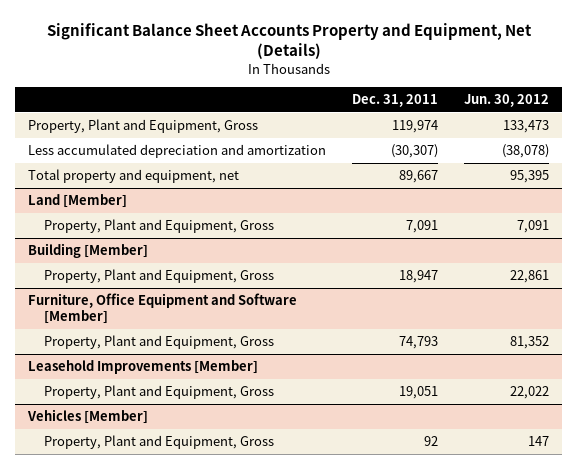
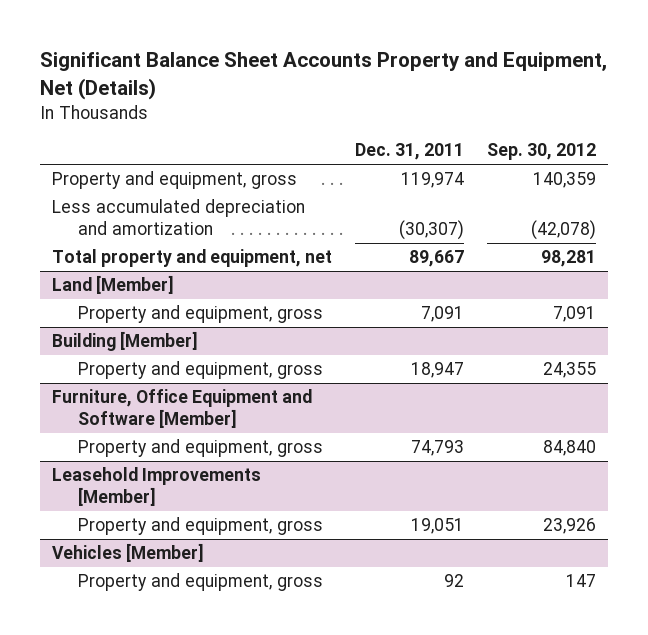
[464,94,550,108] Jun. 30, 2012 -> none
none -> [487,143,597,161] Sep. 30, 2012
[28,119,259,134] Property, Plant and Equipment, Gross -> [51,171,297,190] Property and equipment, gross
[43,219,274,234] Property, Plant and Equipment, Gross -> [78,305,324,324] Property and equipment, gross
[43,269,274,284] Property, Plant and Equipment, Gross -> [78,361,324,380] Property and equipment, gross
[43,335,274,350] Property, Plant and Equipment, Gross -> [78,439,324,458] Property and equipment, gross
[43,385,274,400] Property, Plant and Equipment, Gross -> [78,517,324,536] Property and equipment, gross
[43,435,274,450] Property, Plant and Equipment, Gross -> [78,573,324,592] Property and equipment, gross

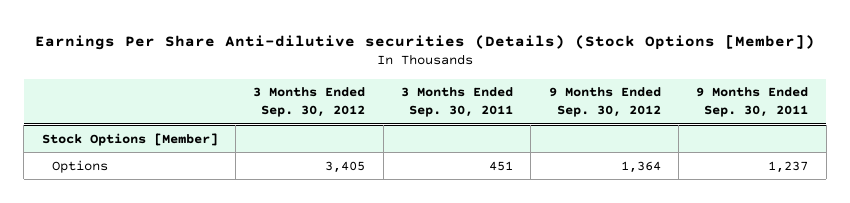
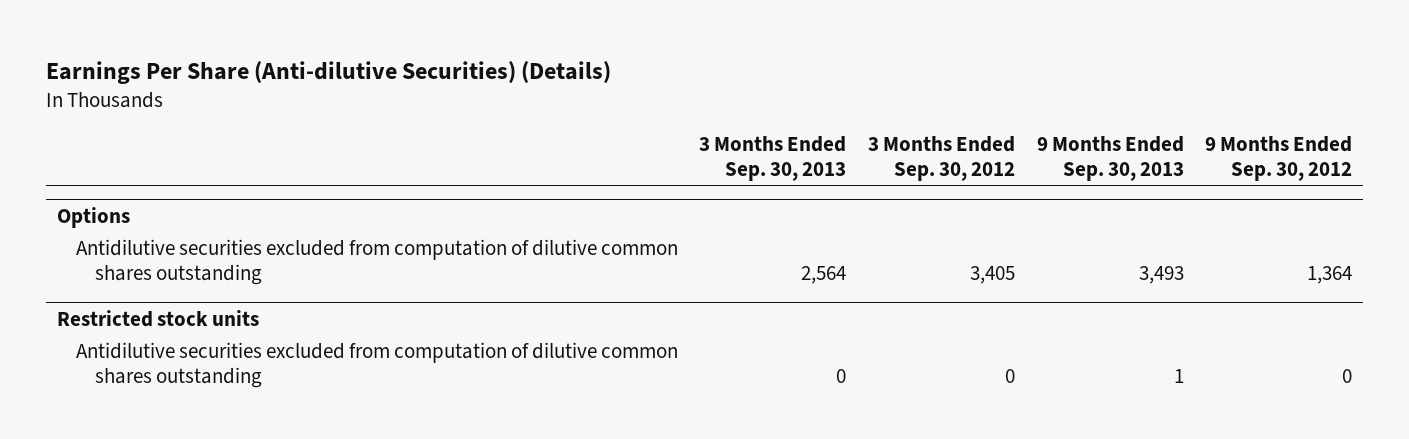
[35,34,816,50] Earnings Per Share Anti-dilutive securities (Details) (Stock Options [Member]) -> [46,60,612,84] Earnings Per Share (Anti-dilutive Securities) (Details)
[401,87,514,118] 3 Months Ended Sep. 30, 2011 -> none
[696,87,809,118] 9 Months Ended Sep. 30, 2011 -> none
none -> [699,136,847,182] 3 Months Ended Sep. 30, 2013
none -> [1036,136,1184,182] 9 Months Ended Sep. 30, 2013
[41,132,218,146] Stock Options [Member] -> none
none -> [56,206,130,228] Options
[51,159,108,173] Options -> [75,239,678,286] Antidilutive securities excluded from computation of dilutive common shares outstanding
none -> [56,309,259,327] Restricted stock units
none -> [75,342,678,389] Antidilutive securities excluded from computation of dilutive common shares outstanding

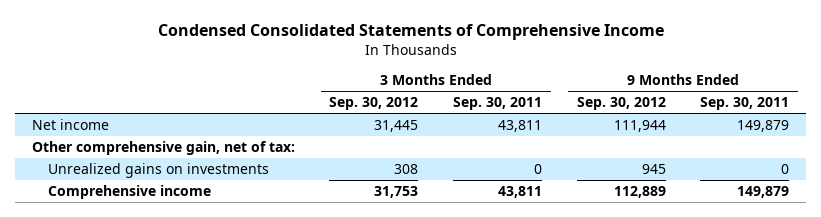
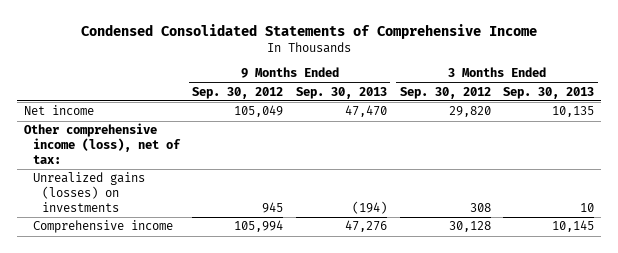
[453,97,543,111] Sep. 30, 2011 -> none
[700,97,790,111] Sep. 30, 2011 -> none
none -> [295,86,387,99] Sep. 30, 2013
none -> [503,86,595,99] Sep. 30, 2013
[374,120,419,133] 31,445 -> [448,106,491,118] 29,820
[613,120,666,133] 111,944 -> [234,105,284,118] 105,049
[31,141,295,156] Other comprehensive gain, net of tax: -> [23,123,181,164] Other comprehensive income (loss), net of tax:
[47,163,269,179] Unrealized gains on investments -> [32,172,145,212] Unrealized gains (losses) on investments
[374,186,419,199] 31,753 -> [448,221,491,233] 30,128
[613,186,666,199] 112,889 -> [234,220,284,233] 105,994

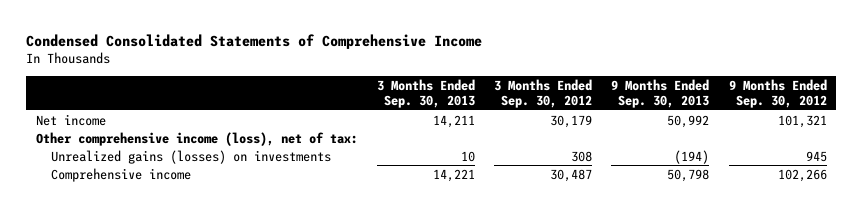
[234,105,284,118] 105,049 -> [777,114,827,128] 101,321
[344,105,387,118] 47,470 -> [667,114,710,128] 50,992
[448,106,491,118] 29,820 -> [550,114,593,128] 30,179
[552,106,595,118] 10,135 -> [433,114,476,128] 14,211
[234,220,284,233] 105,994 -> [777,168,827,182] 102,266
[344,220,387,233] 47,276 -> [667,168,710,182] 50,798
[448,221,491,233] 30,128 -> [550,168,593,182] 30,487
[552,220,595,233] 10,145 -> [433,168,476,182] 14,221

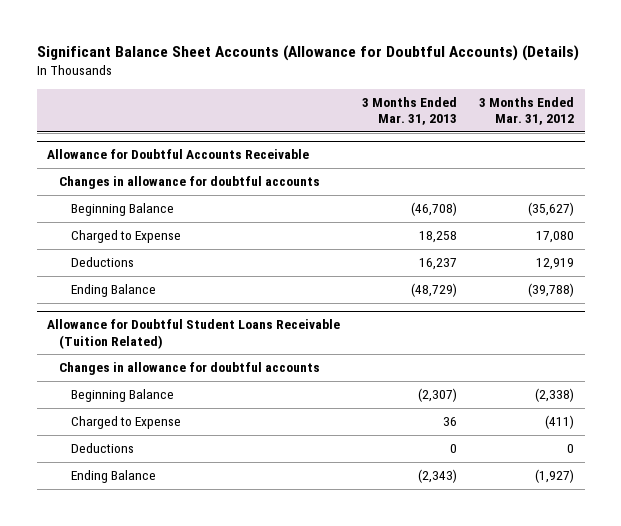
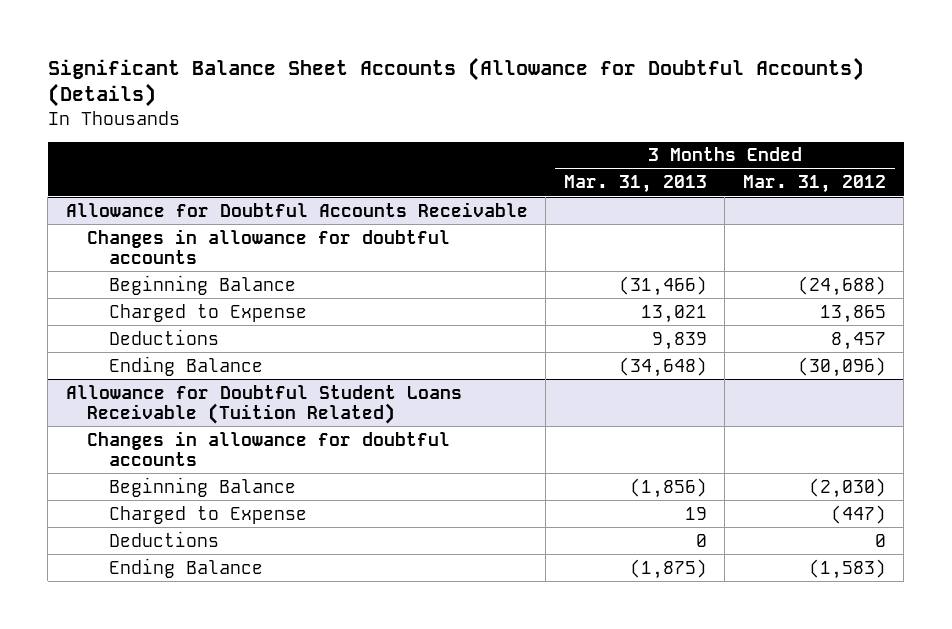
[411,202,458,217] (46,708) -> [618,275,707,296] (31,466)
[527,202,574,217] (35,627) -> [797,275,886,296] (24,688)
[419,231,458,244] 18,258 -> [640,304,707,323] 13,021
[535,231,574,244] 17,080 -> [819,304,886,323] 13,865
[419,258,458,271] 16,237 -> [651,331,707,350] 9,839
[535,258,574,271] 12,919 -> [830,331,886,350] 8,457
[411,283,458,298] (48,729) -> [618,356,707,377] (34,648)
[527,283,574,298] (39,788) -> [797,356,886,377] (30,096)
[418,388,458,403] (2,307) -> [629,477,707,498] (1,856)
[534,388,574,403] (2,338) -> [808,477,886,498] (2,030)
[443,417,458,427] 36 -> [684,506,707,520] 19
[544,415,574,430] (411) -> [830,504,886,524] (447)
[418,469,458,484] (2,343) -> [629,558,707,579] (1,875)
[534,469,574,484] (1,927) -> [808,558,886,579] (1,583)

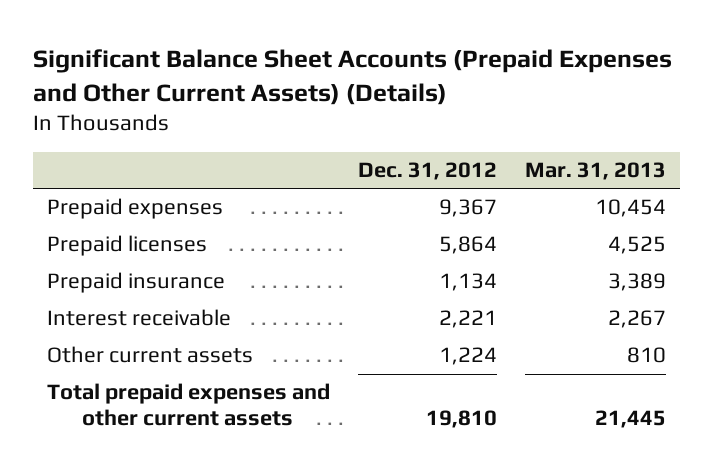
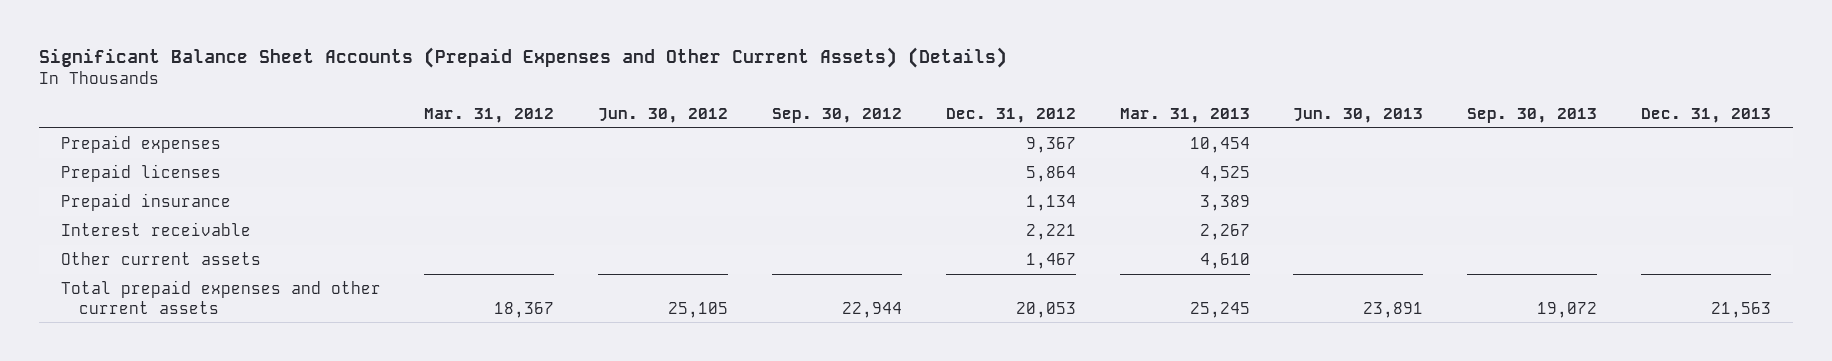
none -> [424,107,555,123] Mar. 31, 2012
none -> [598,107,729,123] Jun. 30, 2012
none -> [772,107,903,123] Sep. 30, 2012
none -> [1293,107,1424,123] Jun. 30, 2013
none -> [1467,107,1598,123] Sep. 30, 2013
none -> [1641,107,1772,123] Dec. 31, 2013
[438,347,497,366] 1,224 -> [1025,252,1076,269] 1,467
[626,347,666,364] 810 -> [1199,252,1250,269] 4,610
[425,409,497,428] 19,810 -> [1015,301,1076,318] 20,053
[594,409,666,428] 21,445 -> [1189,301,1250,318] 25,245

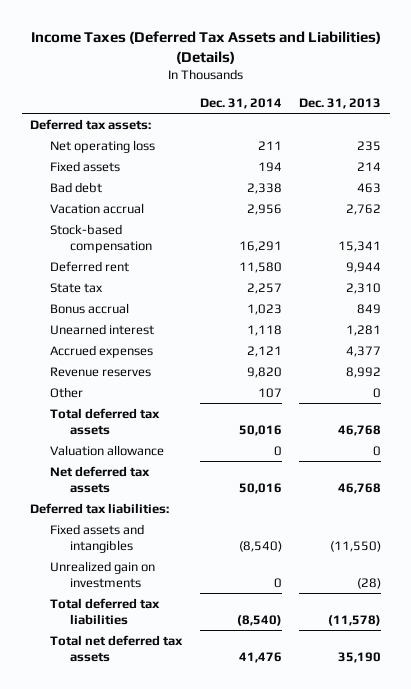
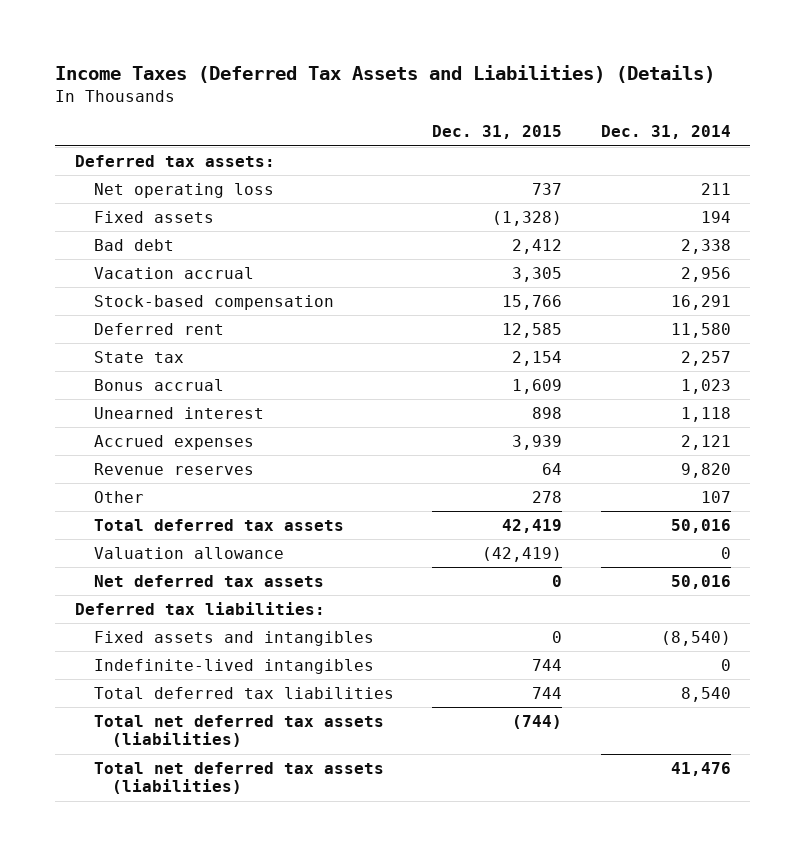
[298,98,381,110] Dec. 31, 2013 -> none
none -> [432,125,563,140] Dec. 31, 2015
[50,560,156,588] Unrealized gain on investments -> none
none -> [93,658,374,674] Indefinite-lived intangibles
[236,614,282,626] (8,540) -> [680,686,731,702] 8,540
none -> [93,714,384,748] Total net deferred tax assets (liabilities)
[50,634,184,662] Total net deferred tax assets -> [93,761,384,795] Total net deferred tax assets (liabilities)

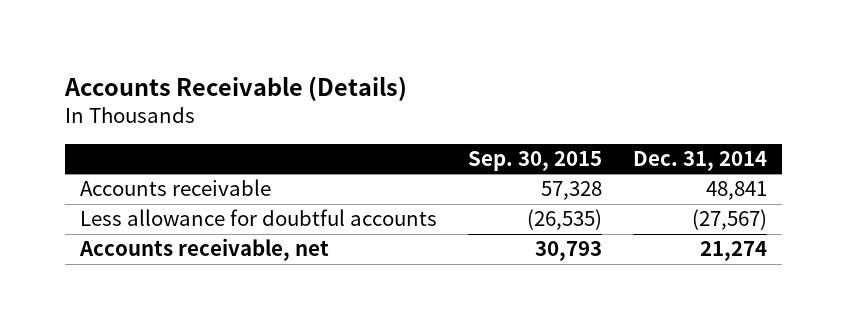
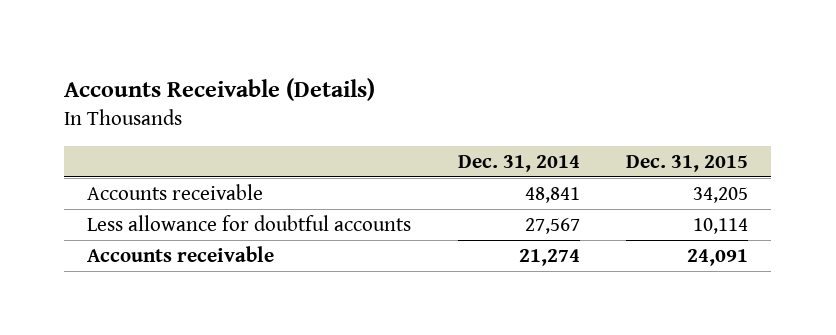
[467,150,602,171] Sep. 30, 2015 -> none
none -> [626,154,749,172] Dec. 31, 2015
[691,209,767,231] (27,567) -> [524,218,580,235] 27,567
[78,238,329,262] Accounts receivable, net -> [87,246,275,263] Accounts receivable

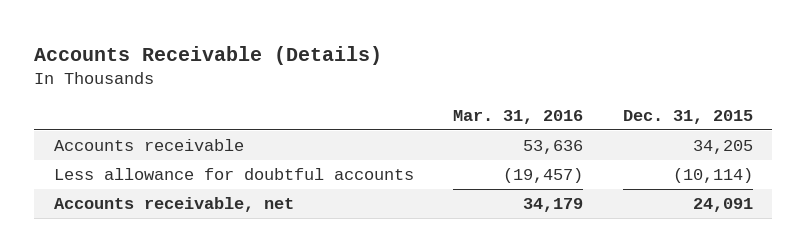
[457,154,580,172] Dec. 31, 2014 -> none
none -> [453,110,584,125] Mar. 31, 2016
[693,218,749,235] 10,114 -> [672,168,753,184] (10,114)
[87,246,275,263] Accounts receivable -> [53,197,294,213] Accounts receivable, net

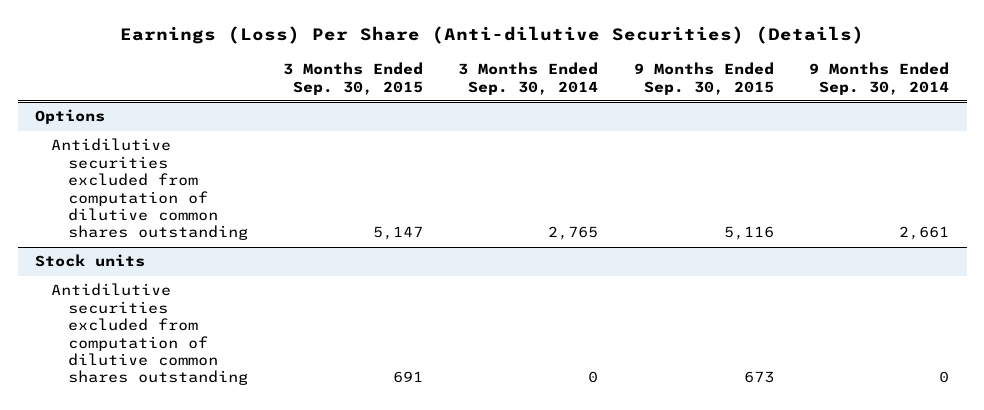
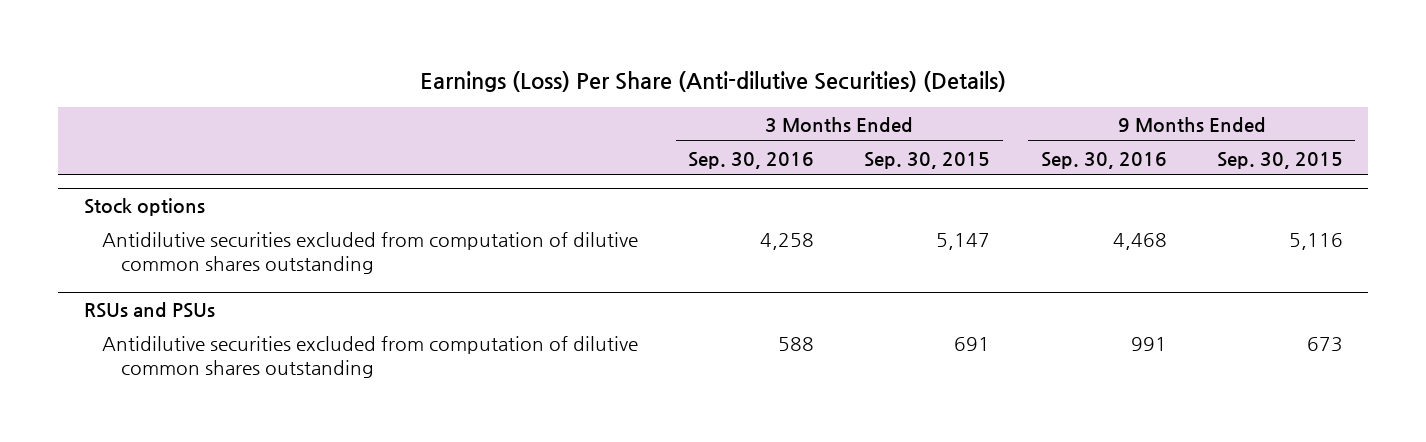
[458,62,599,95] 3 Months Ended Sep. 30, 2014 -> none
[808,62,949,95] 9 Months Ended Sep. 30, 2014 -> none
none -> [688,151,815,169] Sep. 30, 2016
none -> [1040,151,1167,169] Sep. 30, 2016
[35,109,106,125] Options -> [83,197,205,216] Stock options
[35,254,146,268] Stock units -> [83,301,215,318] RSUs and PSUs

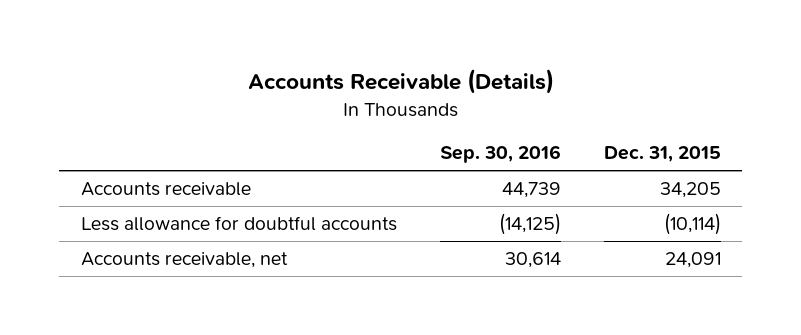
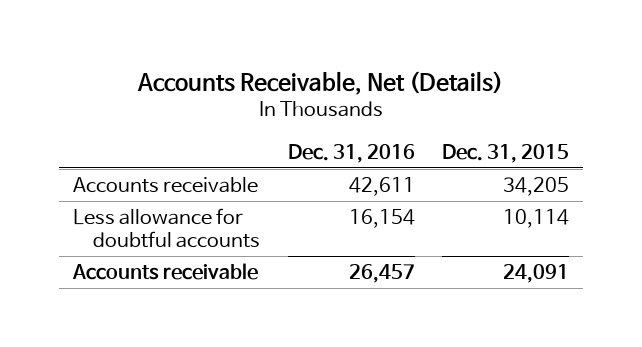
[247,69,554,95] Accounts Receivable (Details) -> [137,70,504,95] Accounts Receivable, Net (Details)
[439,145,561,164] Sep. 30, 2016 -> none
none -> [287,143,415,163] Dec. 31, 2016
[663,213,721,236] (10,114) -> [503,208,570,228] 10,114
[80,252,288,269] Accounts receivable, net -> [72,262,259,280] Accounts receivable

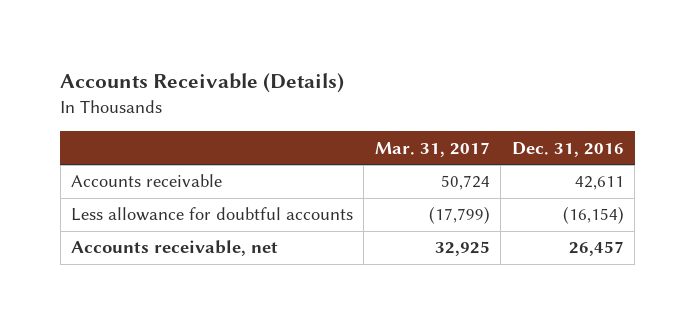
[137,70,504,95] Accounts Receivable, Net (Details) -> [60,73,345,94] Accounts Receivable (Details)
[442,143,570,163] Dec. 31, 2015 -> none
none -> [374,141,490,157] Mar. 31, 2017
[348,208,415,228] 16,154 -> [562,206,624,225] (16,154)
[72,262,259,280] Accounts receivable -> [71,240,279,257] Accounts receivable, net

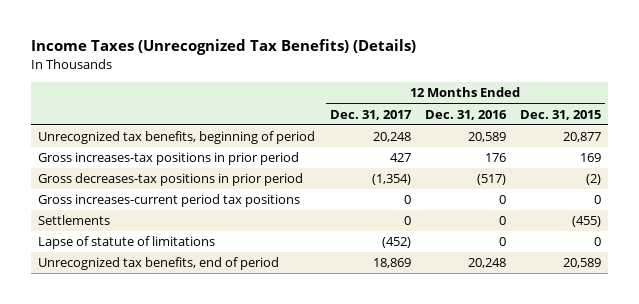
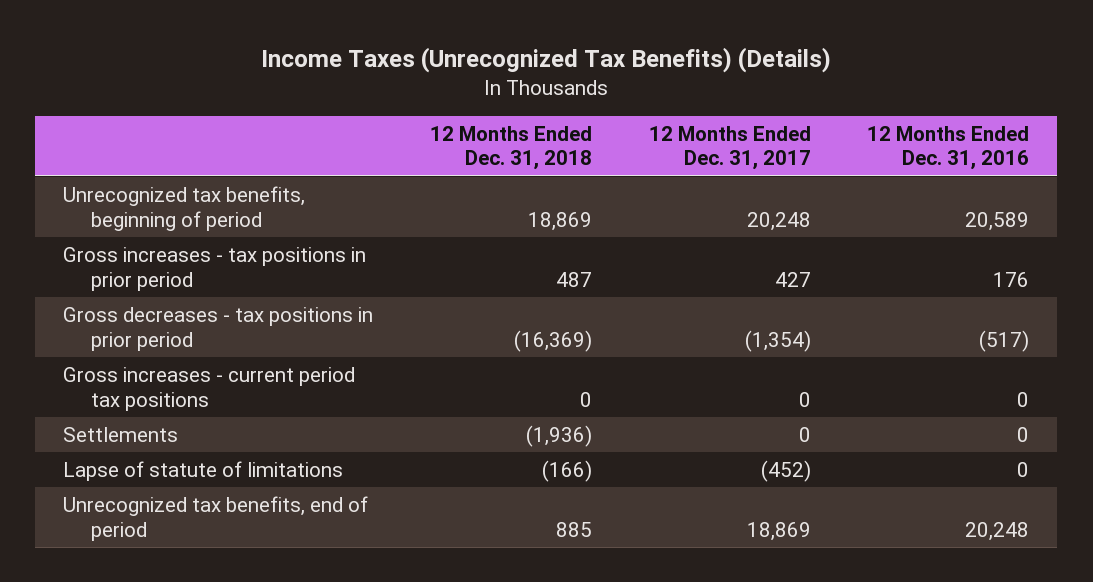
[520,109,602,120] Dec. 31, 2015 -> none
none -> [429,125,592,171] 12 Months Ended Dec. 31, 2018
[38,152,300,166] Gross increases-tax positions in prior period -> [63,246,367,291] Gross increases - tax positions in prior period
[38,173,304,187] Gross decreases-tax positions in prior period -> [63,306,374,351] Gross decreases - tax positions in prior period
[38,194,301,208] Gross increases-current period tax positions -> [63,366,356,411] Gross increases - current period tax positions

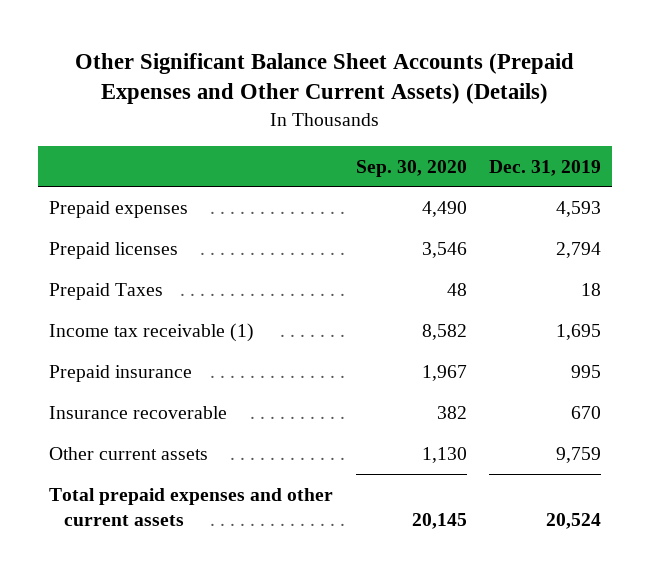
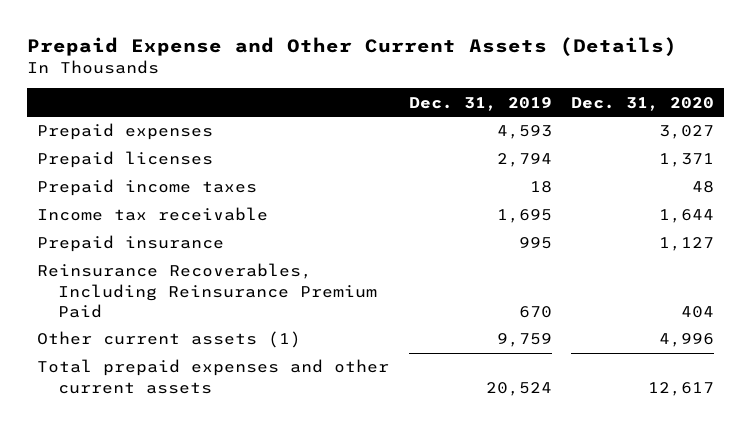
[75,52,575,105] Other Significant Balance Sheet Accounts (Prepaid Expenses and Other Current Assets) (Details) -> [27,36,678,56] Prepaid Expense and Other Current Assets (Details)
[355,159,467,177] Sep. 30, 2020 -> none
none -> [571,96,715,111] Dec. 31, 2020
[49,282,164,300] Prepaid Taxes -> [37,179,258,197] Prepaid income taxes
[49,322,255,342] Income tax receivable (1) -> [37,207,269,222] Income tax receivable
[49,405,228,419] Insurance recoverable -> [37,263,378,318] Reinsurance Recoverables, Including Reinsurance Premium Paid
[49,446,209,460] Other current assets -> [37,331,302,349] Other current assets (1)

